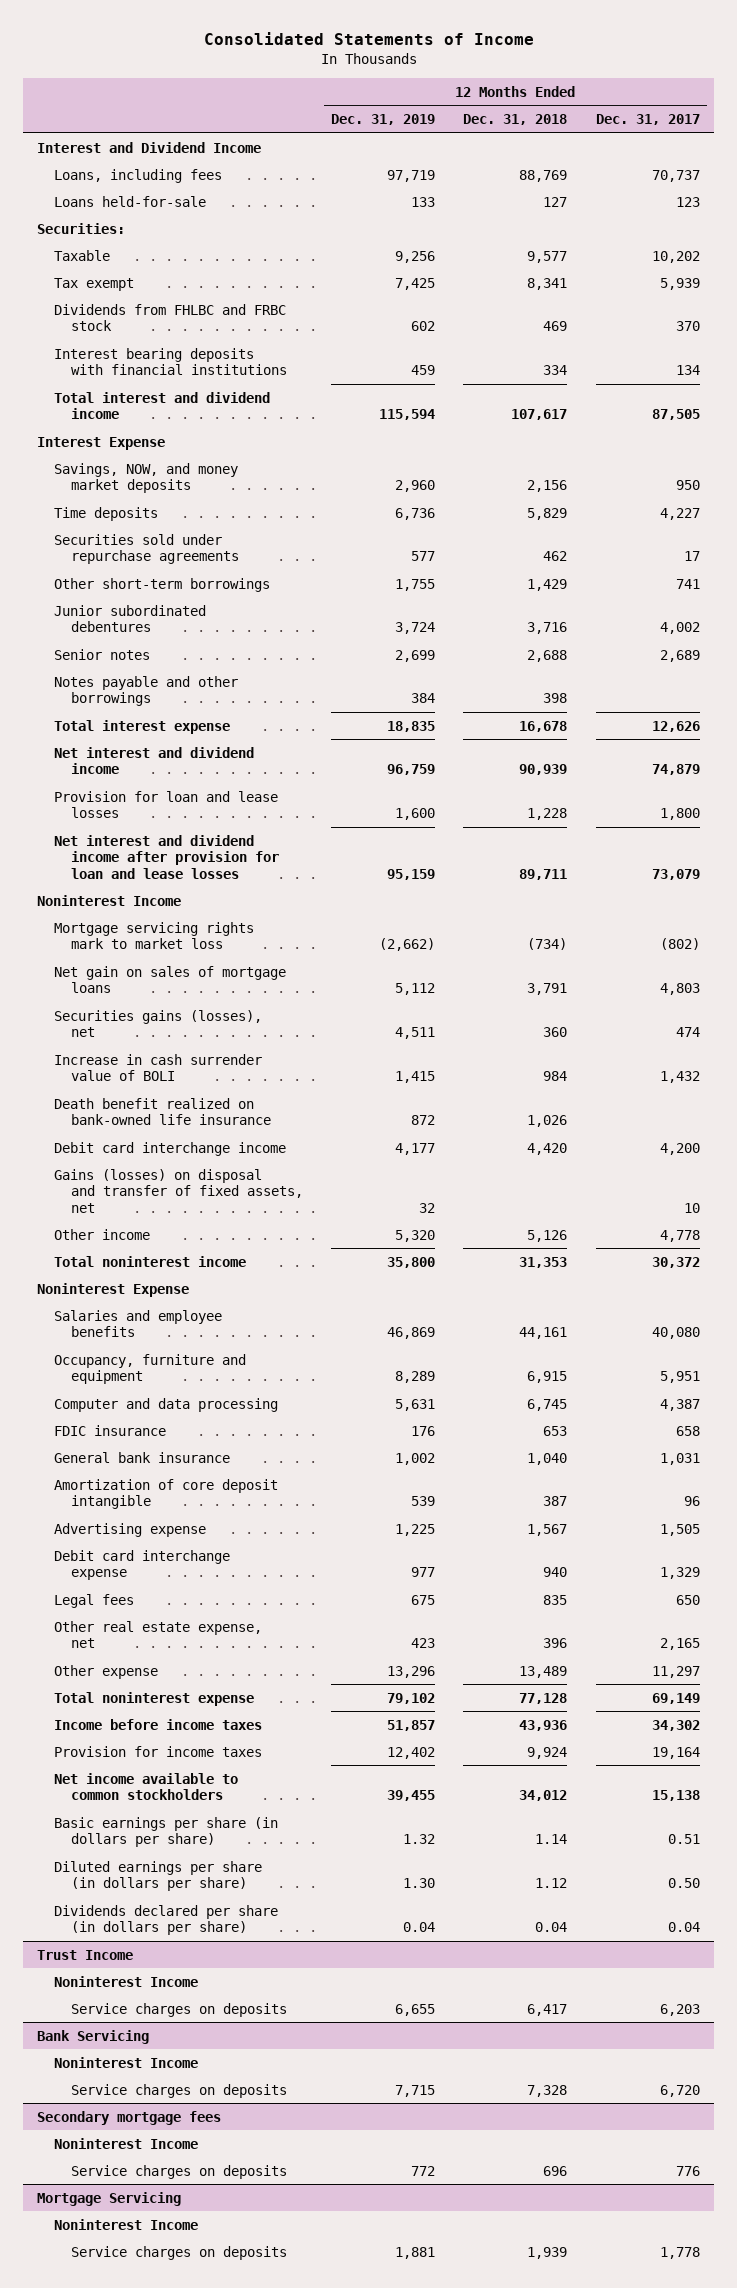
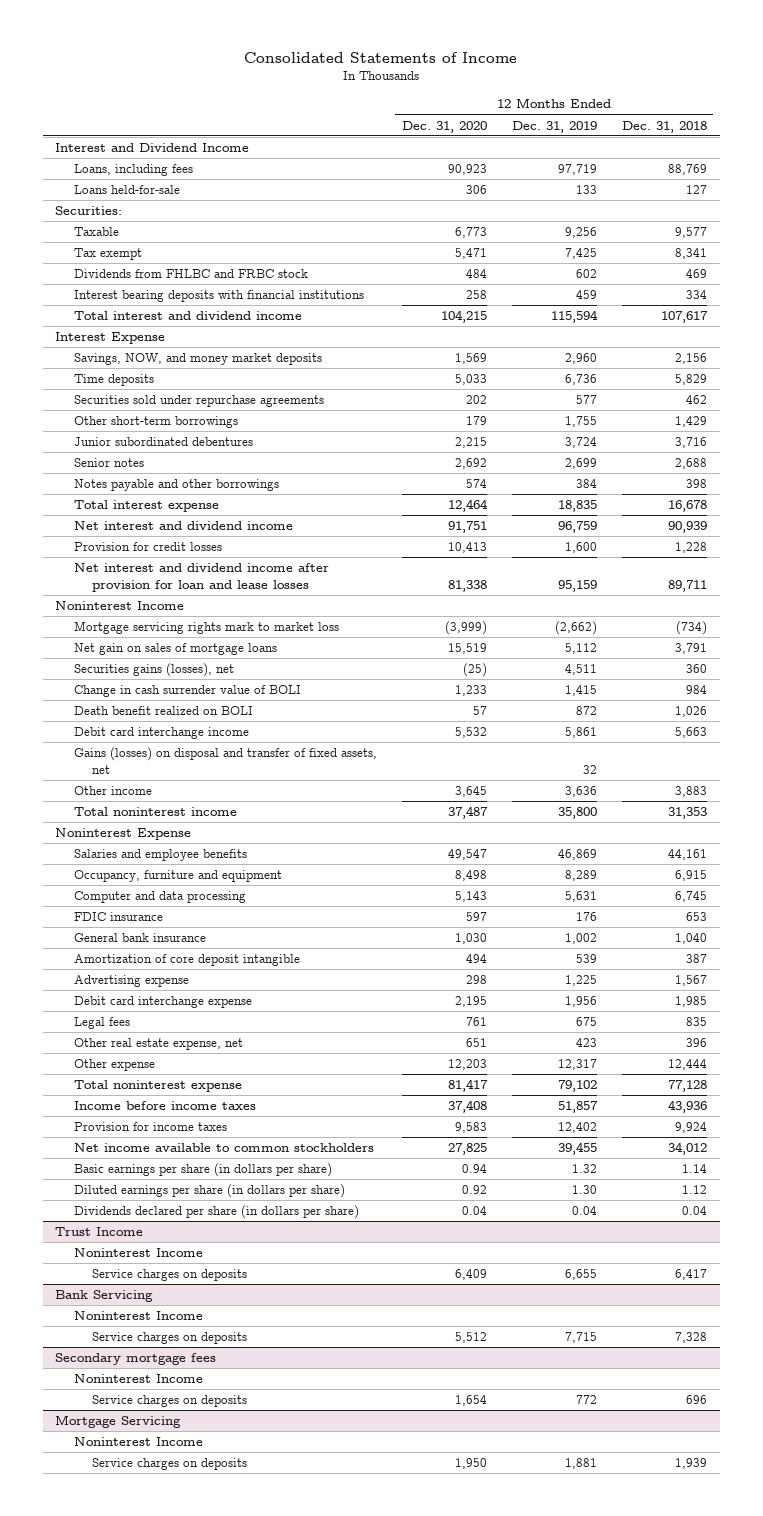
[595,114,700,126] Dec. 31, 2017 -> none
none -> [401,120,487,133] Dec. 31, 2020
[54,790,279,819] Provision for loan and lease losses -> [73,542,222,552] Provision for credit losses
[54,1053,263,1082] Increase in cash surrender value of BOLI -> [73,685,301,698] Change in cash surrender value of BOLI
[54,1097,271,1126] Death benefit realized on bank-owned life insurance -> [73,706,253,716] Death benefit realized on BOLI
[394,1142,435,1155] 4,177 -> [564,727,597,739] 5,861
[527,1142,568,1155] 4,420 -> [675,727,708,739] 5,663
[394,1229,435,1242] 5,320 -> [564,786,597,798] 3,636
[527,1229,568,1242] 5,126 -> [675,786,708,798] 3,883
[410,1567,435,1578] 977 -> [564,996,597,1008] 1,956
[543,1567,568,1578] 940 -> [675,996,708,1008] 1,985
[386,1665,435,1678] 13,296 -> [557,1059,597,1071] 12,317
[519,1665,568,1678] 13,489 -> [668,1059,708,1071] 12,444

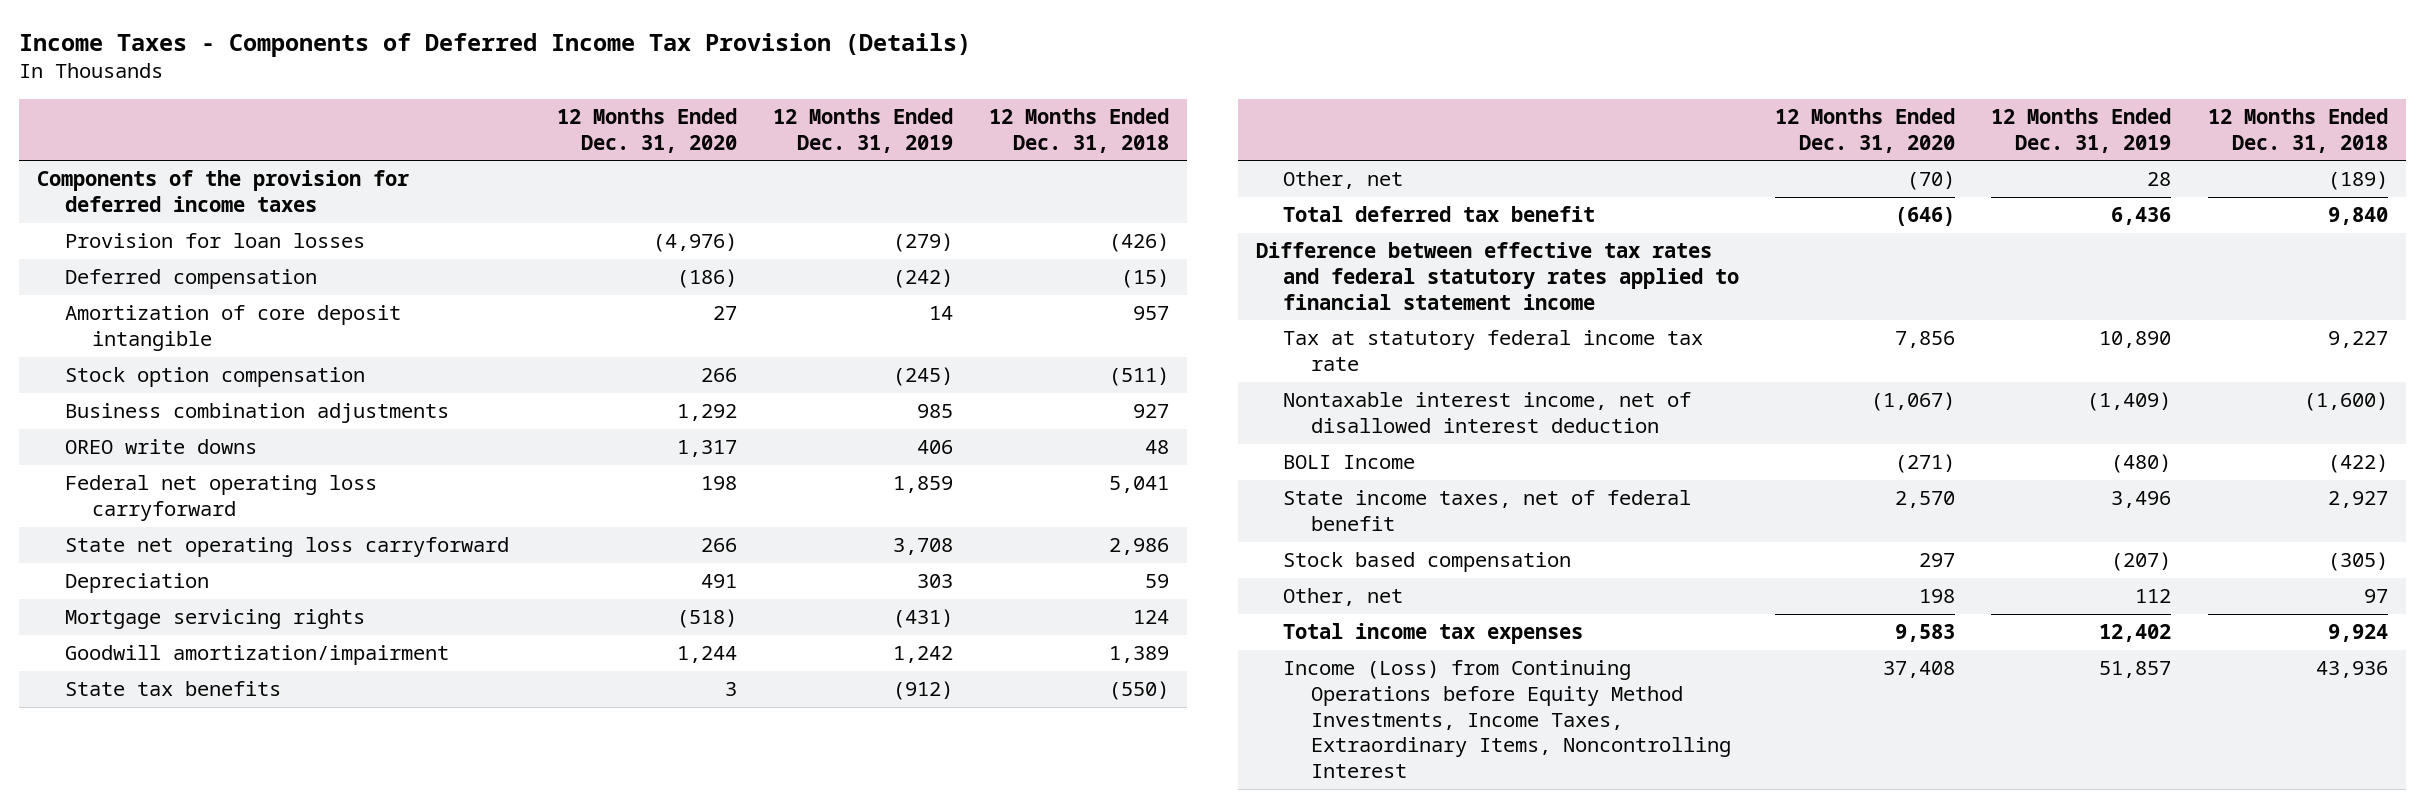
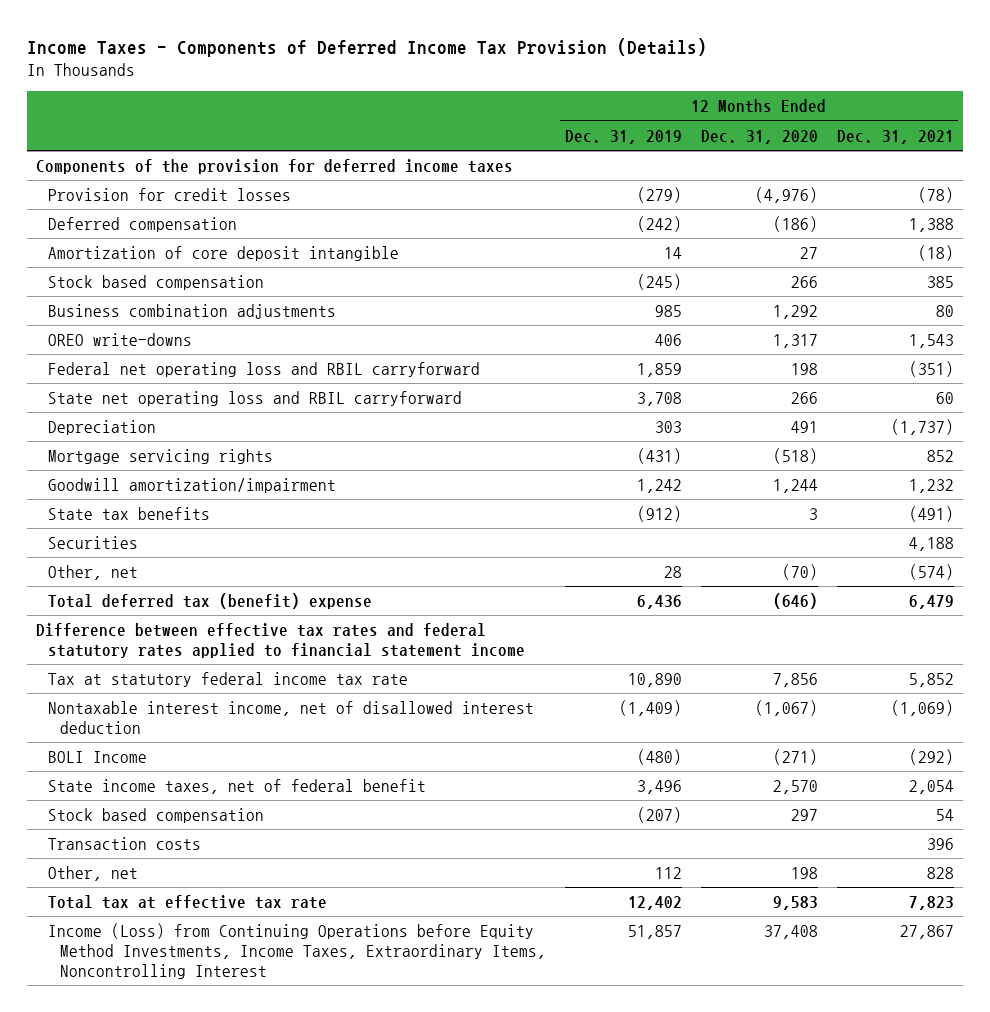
[988,108,1169,153] 12 Months Ended Dec. 31, 2018 -> none
none -> [836,129,954,144] Dec. 31, 2021
[64,233,365,249] Provision for loan losses -> [48,187,292,201] Provision for credit losses
[64,367,365,388] Stock option compensation -> [48,274,265,290] Stock based compensation
[64,439,257,455] OREO write downs -> [48,332,193,346] OREO write-downs
[64,475,377,522] Federal net operating loss carryforward -> [48,361,481,377] Federal net operating loss and RBIL carryforward
[64,537,509,558] State net operating loss carryforward -> [48,390,463,406] State net operating loss and RBIL carryforward
none -> [48,535,139,549] Securities
[1283,206,1596,223] Total deferred tax benefit -> [48,592,373,609] Total deferred tax (benefit) expense
none -> [48,836,202,850] Transaction costs
[1283,623,1584,645] Total income tax expenses -> [48,894,328,909] Total tax at effective tax rate

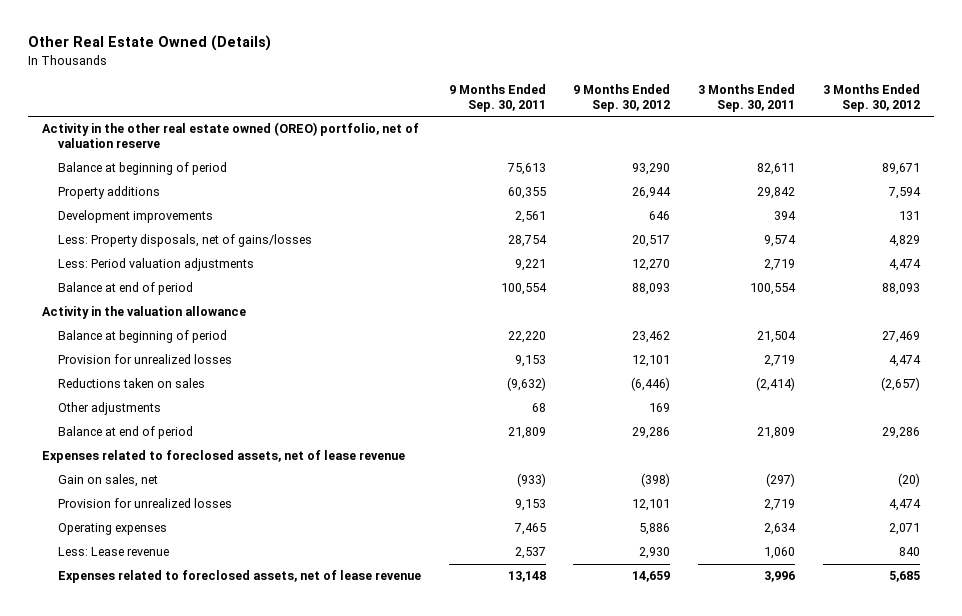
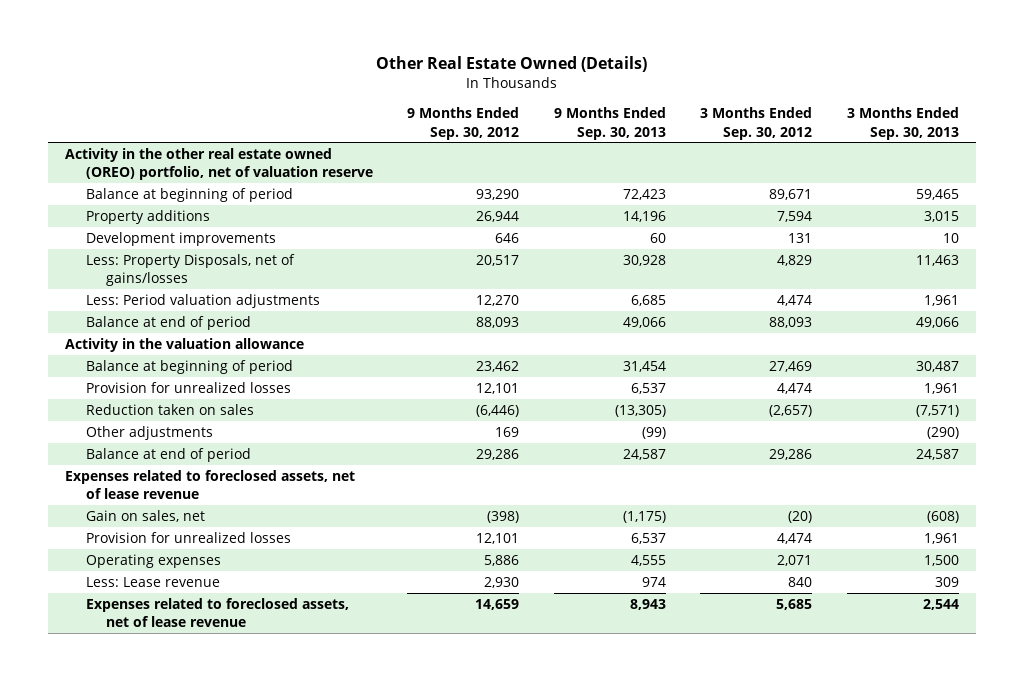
[448,83,546,112] 9 Months Ended Sep. 30, 2011 -> none
[698,83,796,112] 3 Months Ended Sep. 30, 2011 -> none
none -> [553,107,666,140] 9 Months Ended Sep. 30, 2013
none -> [846,107,959,140] 3 Months Ended Sep. 30, 2013
[57,234,312,248] Less: Property disposals, net of gains/losses -> [85,253,295,287] Less: Property Disposals, net of gains/losses
[57,378,205,389] Reductions taken on sales -> [85,403,254,415] Reduction taken on sales

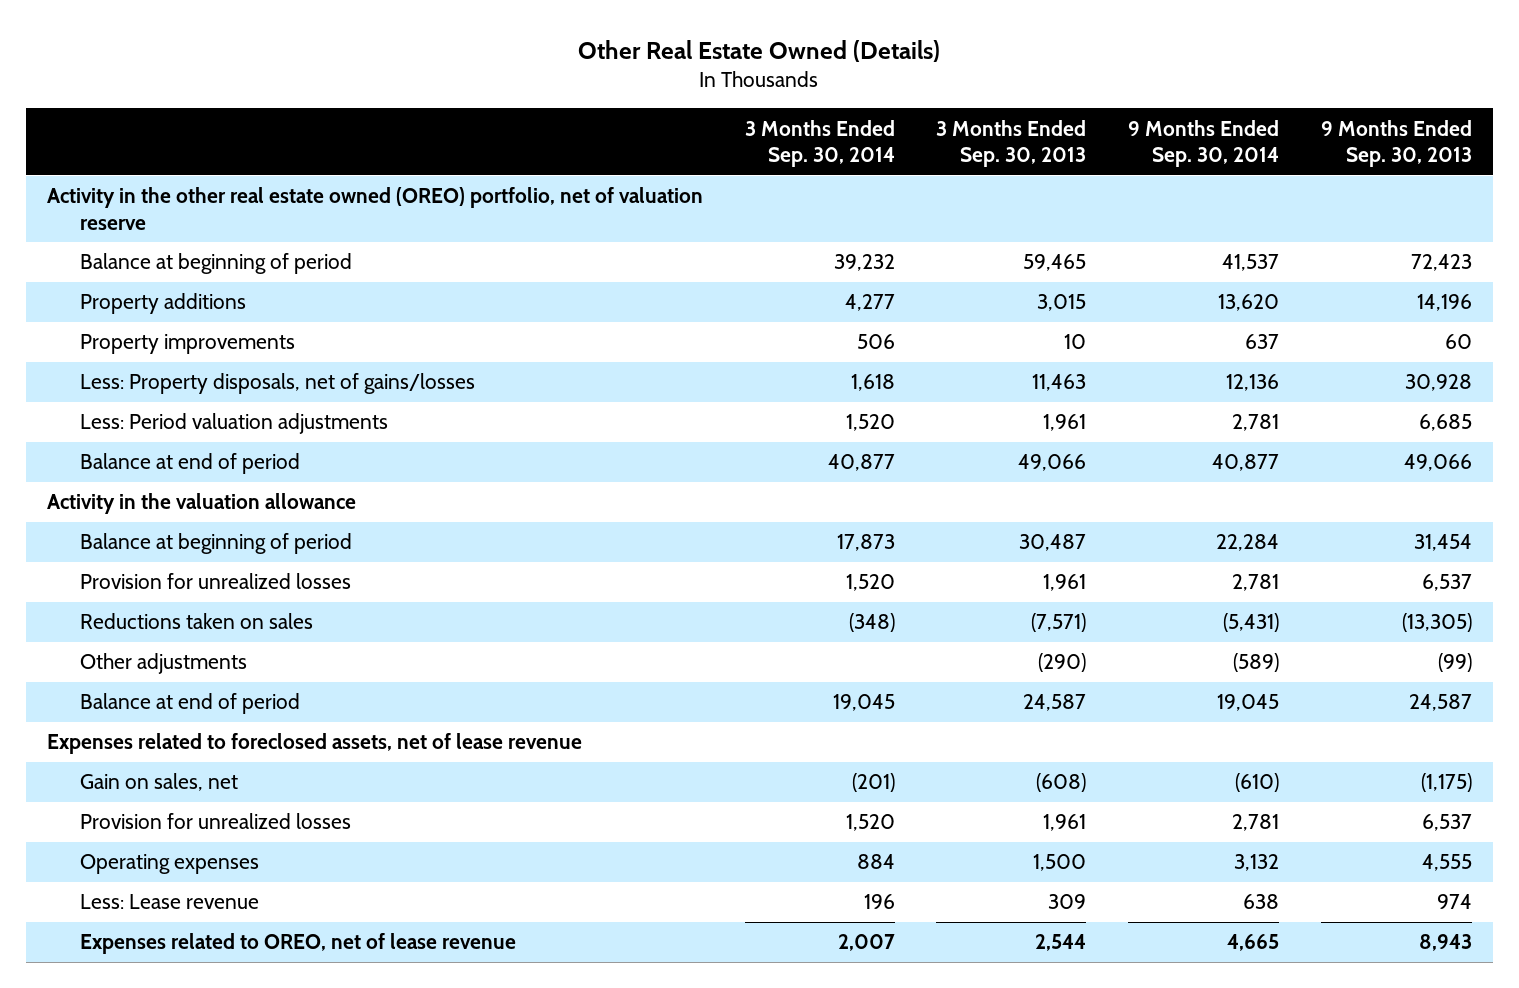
[407,107,520,140] 9 Months Ended Sep. 30, 2012 -> none
[700,107,813,140] 3 Months Ended Sep. 30, 2012 -> none
none -> [744,119,895,168] 3 Months Ended Sep. 30, 2014
none -> [1128,119,1280,168] 9 Months Ended Sep. 30, 2014
[85,231,276,246] Development improvements -> [79,334,295,355] Property improvements
[85,253,295,287] Less: Property Disposals, net of gains/losses -> [79,373,475,395] Less: Property disposals, net of gains/losses
[85,403,254,415] Reduction taken on sales -> [79,613,313,630] Reductions taken on sales
[85,597,349,628] Expenses related to foreclosed assets, net of lease revenue -> [79,933,516,955] Expenses related to OREO, net of lease revenue

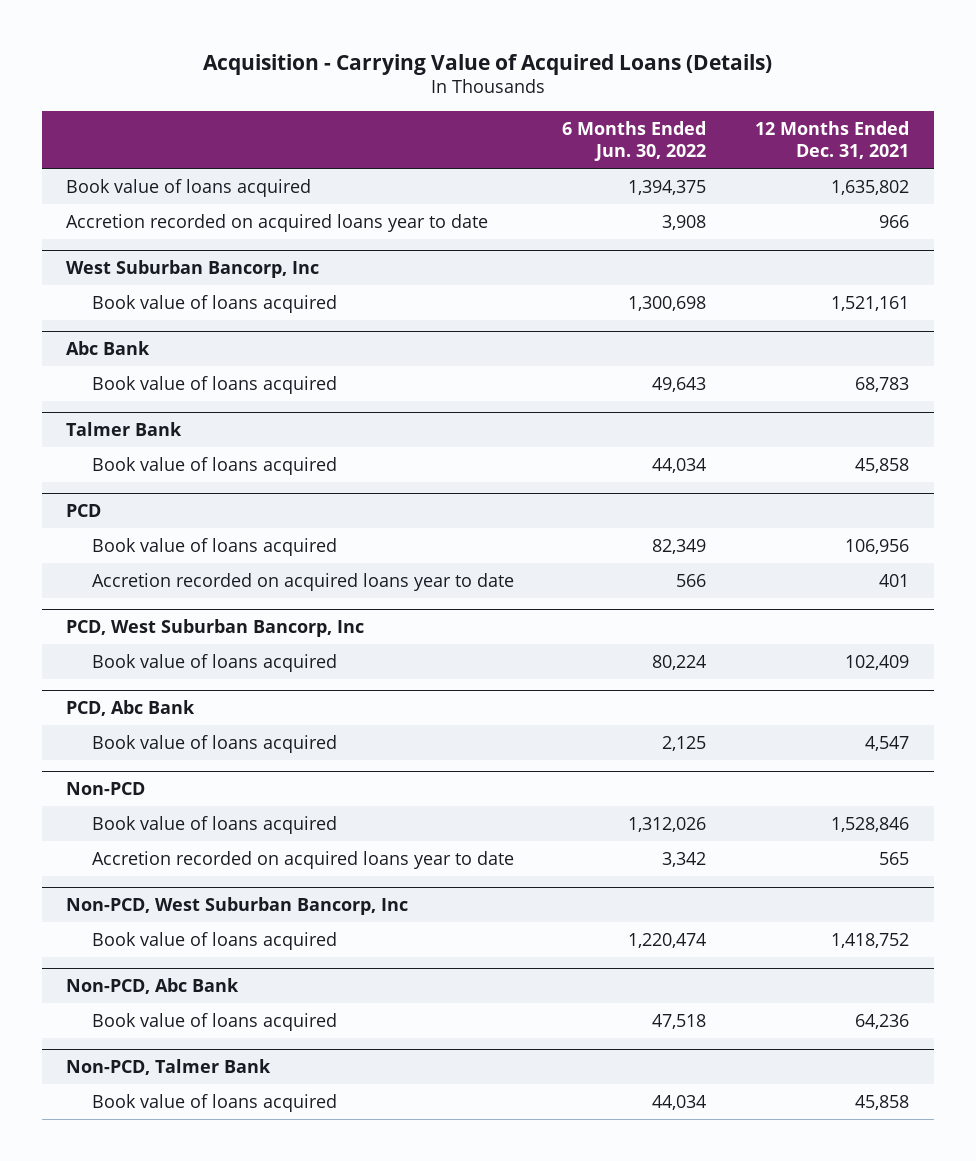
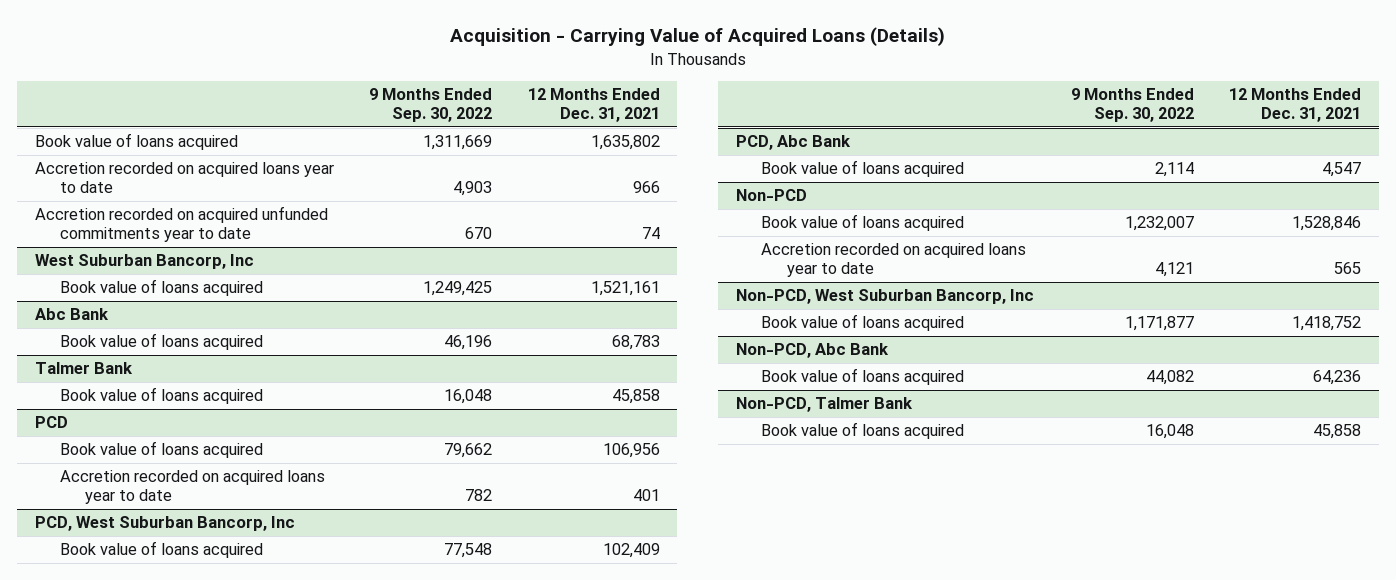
[562,120,707,161] 6 Months Ended Jun. 30, 2022 -> none
none -> [369,88,493,123] 9 Months Ended Sep. 30, 2022
none -> [34,206,328,243] Accretion recorded on acquired unfunded commitments year to date

